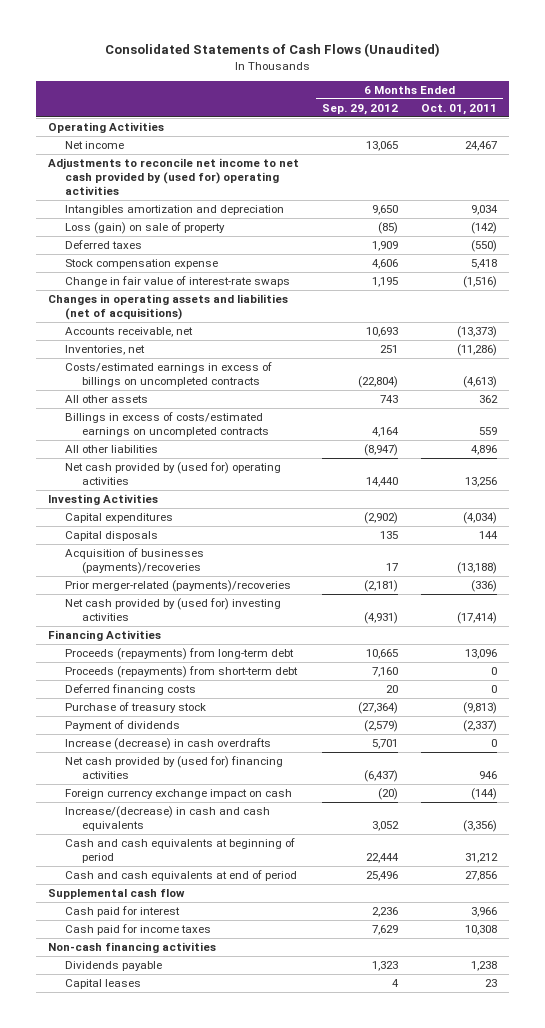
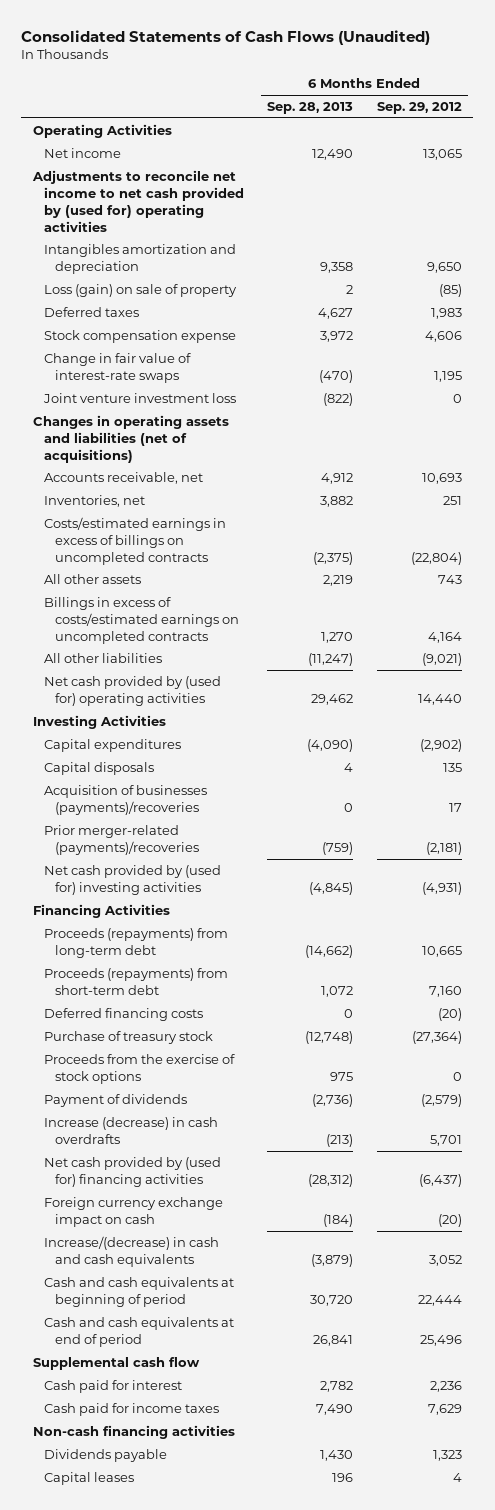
[421,103,498,115] Oct. 01, 2011 -> none
none -> [267,102,354,115] Sep. 28, 2013
[372,240,399,251] 1,909 -> [430,307,462,319] 1,983
none -> [42,392,236,403] Joint venture investment loss
[364,443,399,456] (8,947) -> [421,652,462,666] (9,021)
[386,684,399,693] 20 -> [437,1007,462,1021] (20)
none -> [43,1053,235,1084] Proceeds from the exercise of stock options

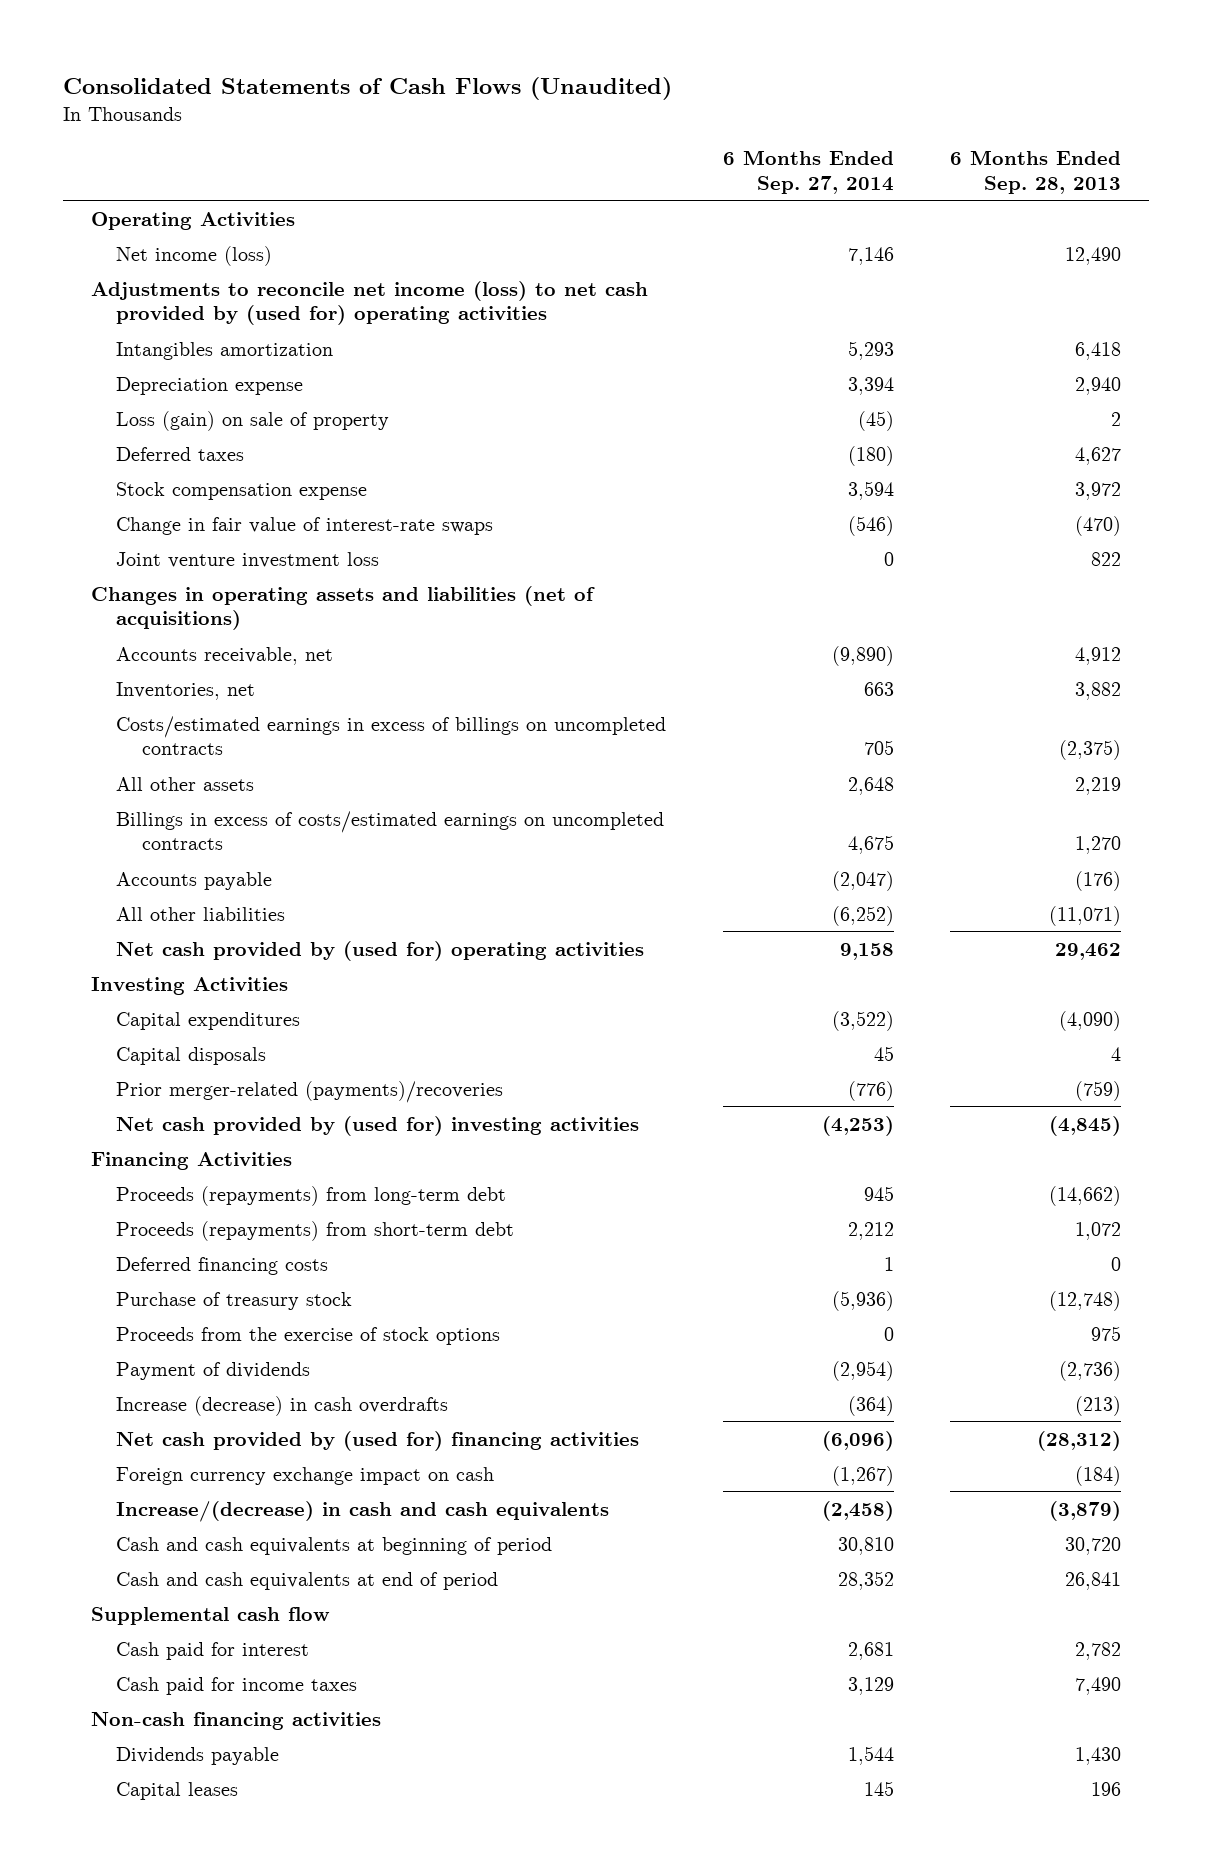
[376,102,462,115] Sep. 29, 2012 -> none
none -> [722,150,894,194] 6 Months Ended Sep. 27, 2014
[43,147,121,158] Net income -> [116,245,273,266] Net income (loss)
[31,169,244,232] Adjustments to reconcile net income to net cash provided by (used for) operating activities -> [90,280,648,325] Adjustments to reconcile net income (loss) to net cash provided by (used for) operating activities
[43,243,236,274] Intangibles amortization and depreciation -> [116,341,334,360] Intangibles amortization
[320,261,354,273] 9,358 -> [1074,341,1121,360] 6,418
none -> [116,376,304,395] Depreciation expense
[323,392,354,406] (822) -> [1090,551,1121,566] 822
none -> [116,871,273,890] Accounts payable
[308,652,354,666] (11,247) -> [1048,905,1121,926] (11,071)
[43,784,207,815] Acquisition of businesses (payments)/recoveries -> none

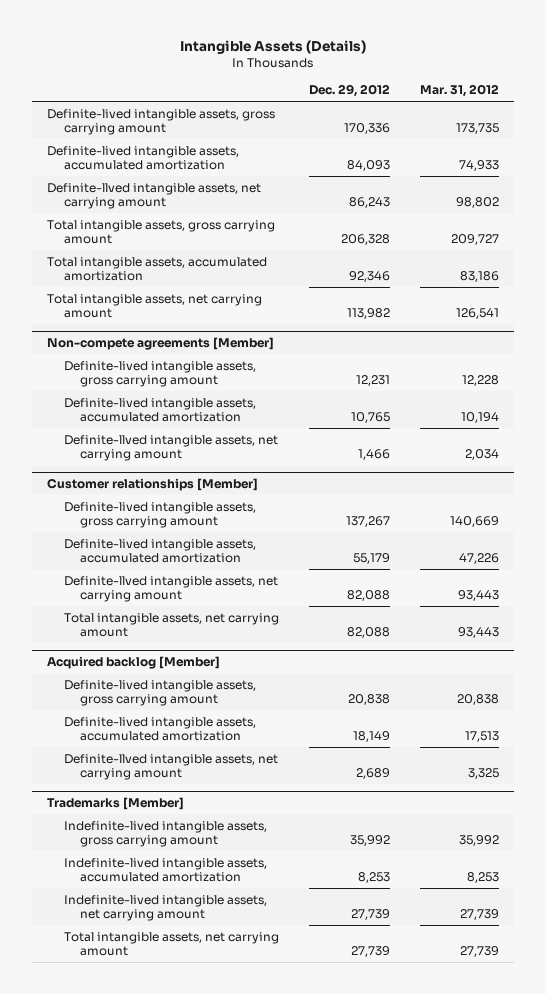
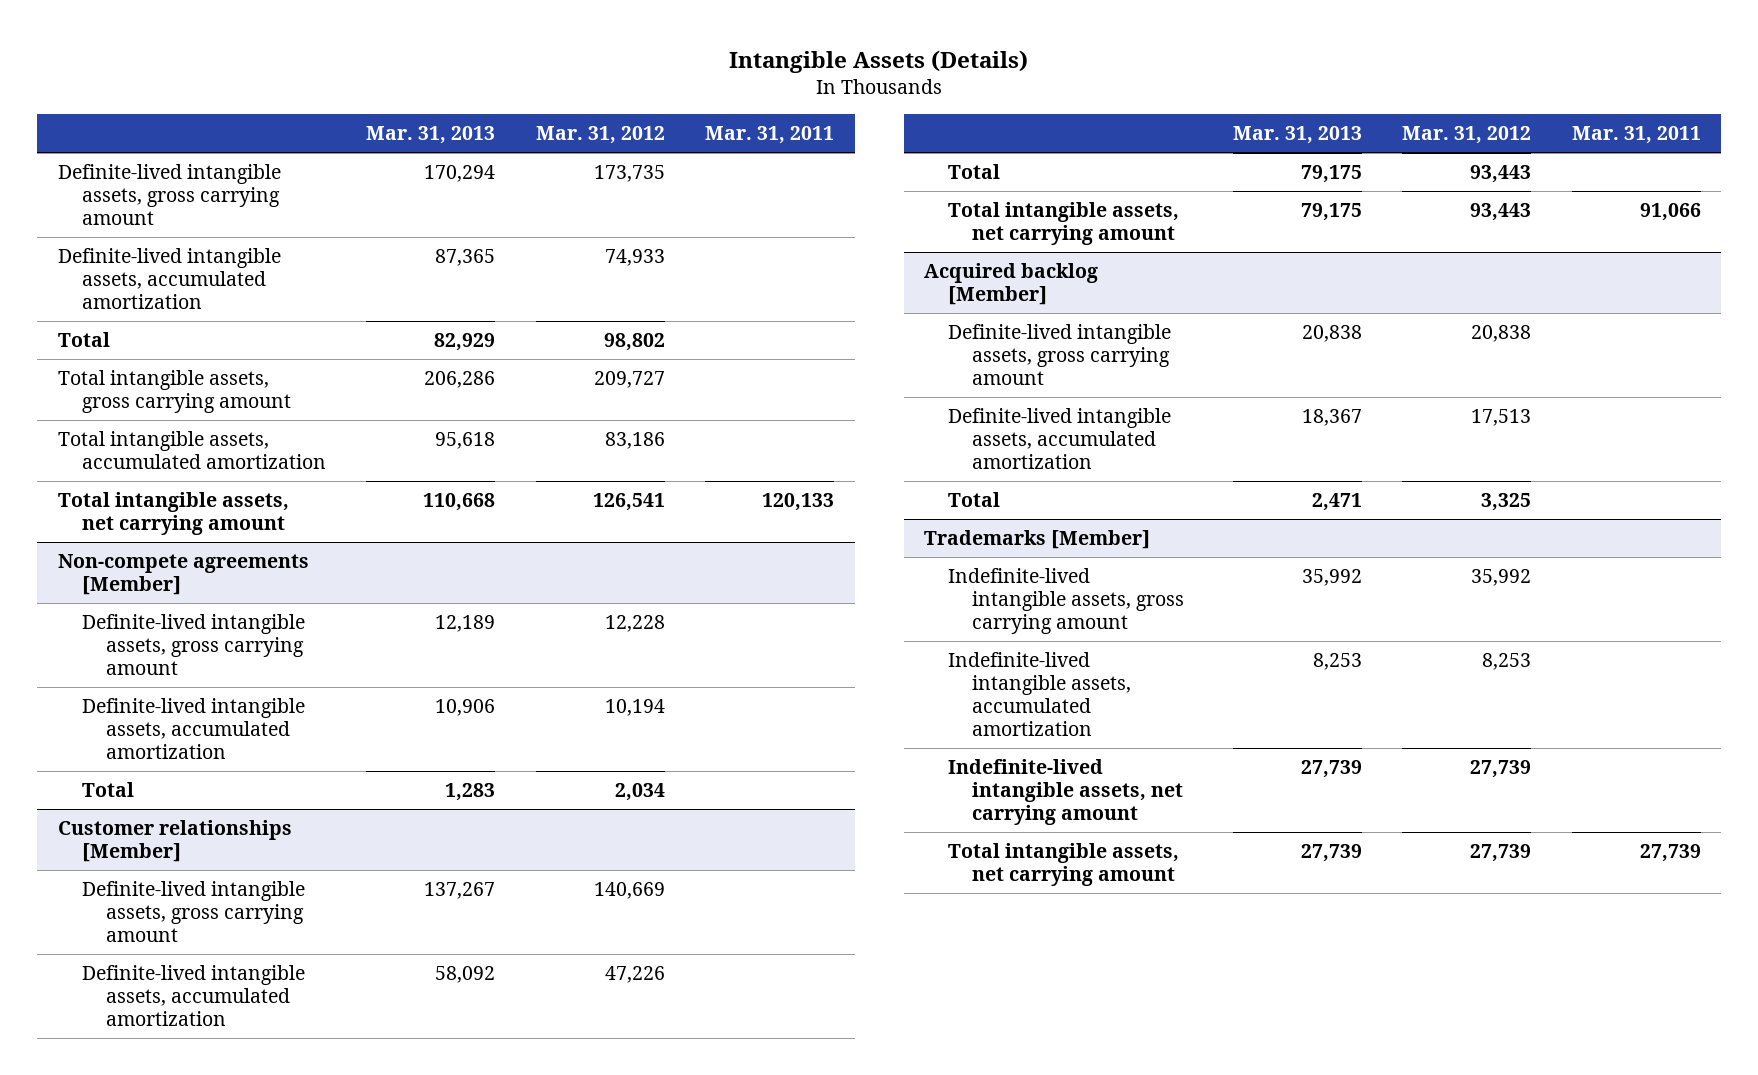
[308,84,390,98] Dec. 29, 2012 -> none
none -> [366,125,496,144] Mar. 31, 2013
none -> [705,125,835,144] Mar. 31, 2011
[47,182,262,210] Definite-llved intangible assets, net carrying amount -> [57,332,110,348] Total
[63,434,278,462] Definite-llved intangible assets, net carrying amount -> [81,782,134,798] Total
[63,575,278,603] Definite-llved intangible assets, net carrying amount -> [948,164,1001,180] Total
[63,753,278,781] Definite-llved intangible assets, net carrying amount -> [948,492,1001,508] Total

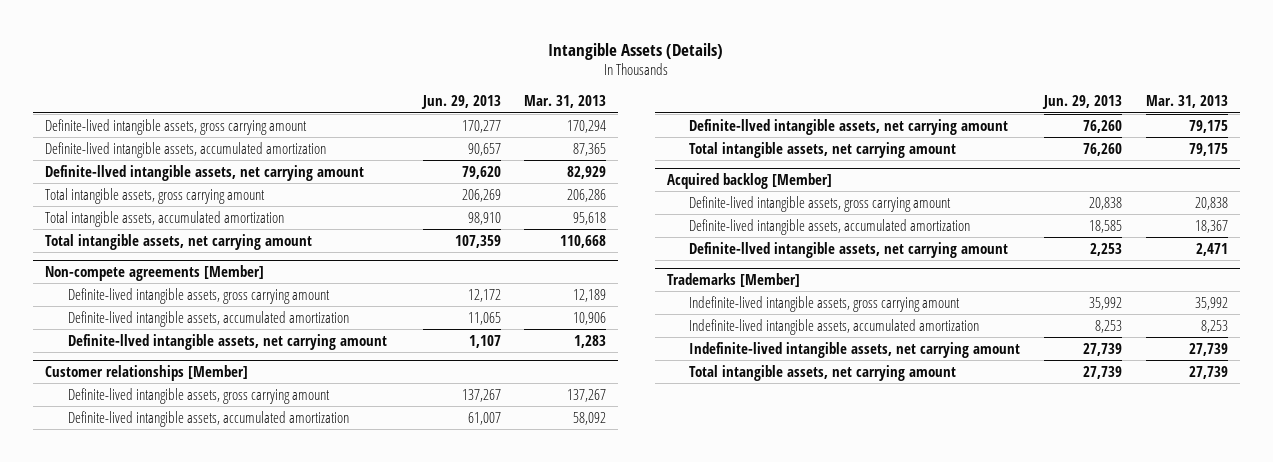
[535,125,665,144] Mar. 31, 2012 -> none
[705,125,835,144] Mar. 31, 2011 -> none
none -> [420,95,501,110] Jun. 29, 2013
[57,332,110,348] Total -> [45,164,365,181] Definite-llved intangible assets, net carrying amount
[81,782,134,798] Total -> [67,333,387,350] Definite-llved intangible assets, net carrying amount
[948,164,1001,180] Total -> [689,118,1009,135] Definite-llved intangible assets, net carrying amount
[948,492,1001,508] Total -> [689,241,1009,258] Definite-llved intangible assets, net carrying amount

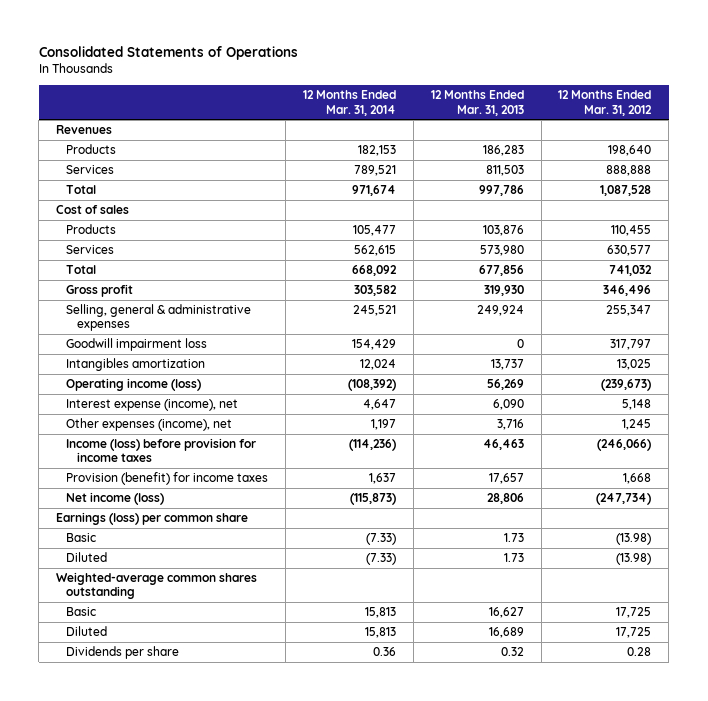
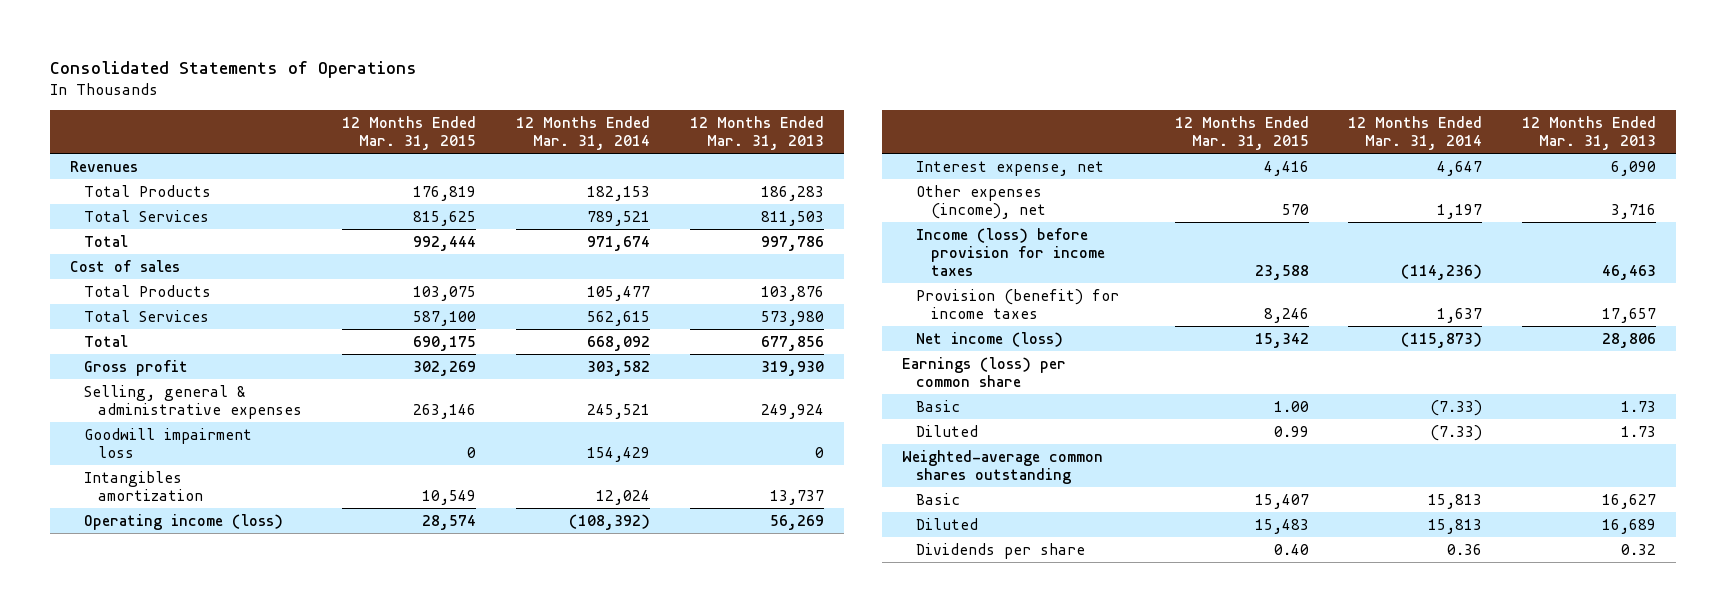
[558,90,653,116] 12 Months Ended Mar. 31, 2012 -> none
none -> [342,115,477,151] 12 Months Ended Mar. 31, 2015
[66,144,117,155] Products -> [84,184,212,197] Total Products
[66,165,115,175] Services -> [84,209,210,222] Total Services
[66,224,117,235] Products -> [84,284,212,297] Total Products
[66,245,115,255] Services -> [84,309,210,322] Total Services
[66,399,239,412] Interest expense (income), net -> [916,160,1105,176] Interest expense, net

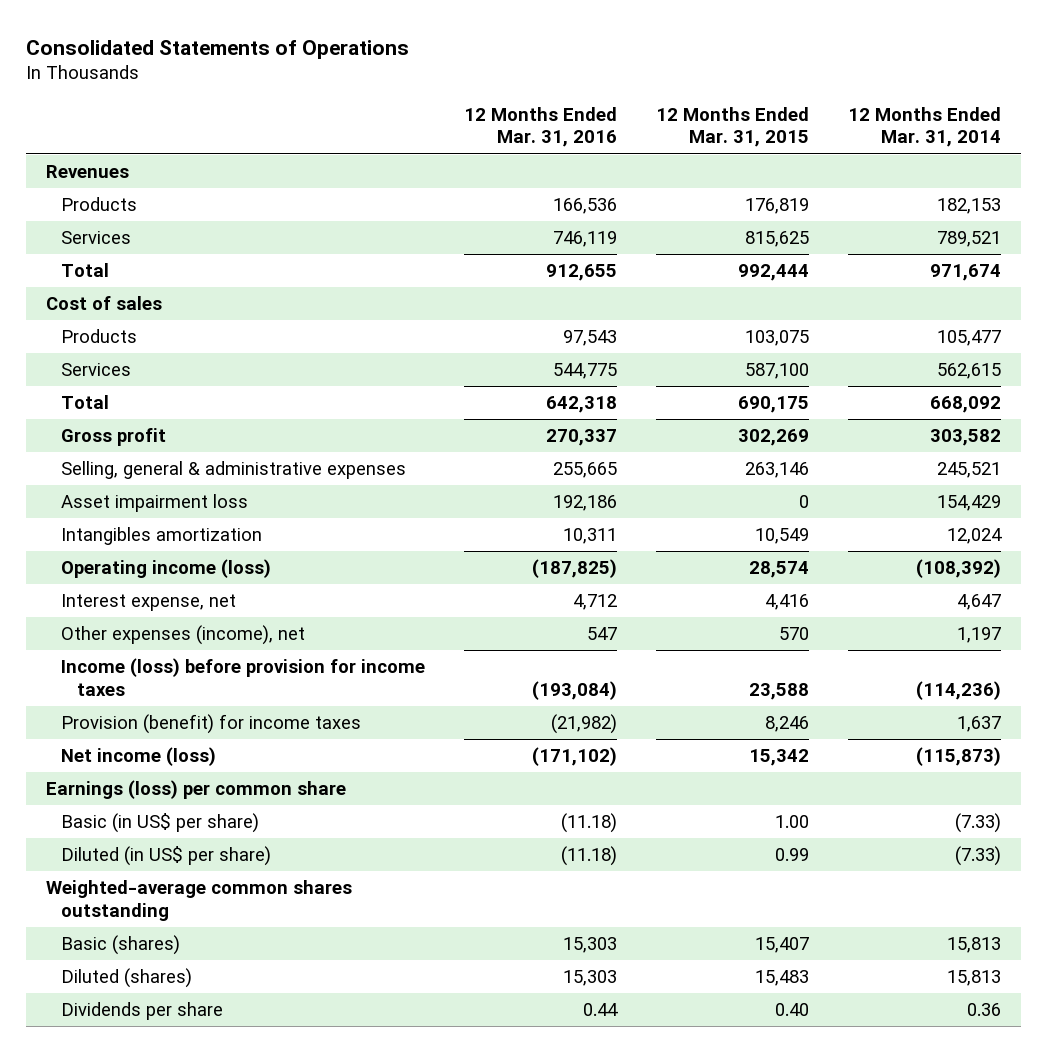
[689,115,824,151] 12 Months Ended Mar. 31, 2013 -> none
none -> [464,107,618,148] 12 Months Ended Mar. 31, 2016
[84,184,212,197] Total Products -> [61,197,138,212] Products
[84,209,210,222] Total Services -> [61,231,132,245] Services
[84,284,212,297] Total Products -> [61,329,138,344] Products
[84,309,210,322] Total Services -> [61,363,132,377] Services
[84,427,253,458] Goodwill impairment loss -> [61,494,249,513] Asset impairment loss
[916,399,961,412] Basic -> [61,813,260,834] Basic (in US$ per share)
[916,424,979,437] Diluted -> [61,846,272,867] Diluted (in US$ per share)
[916,492,961,505] Basic -> [61,935,181,956] Basic (shares)
[916,517,979,530] Diluted -> [61,968,193,989] Diluted (shares)

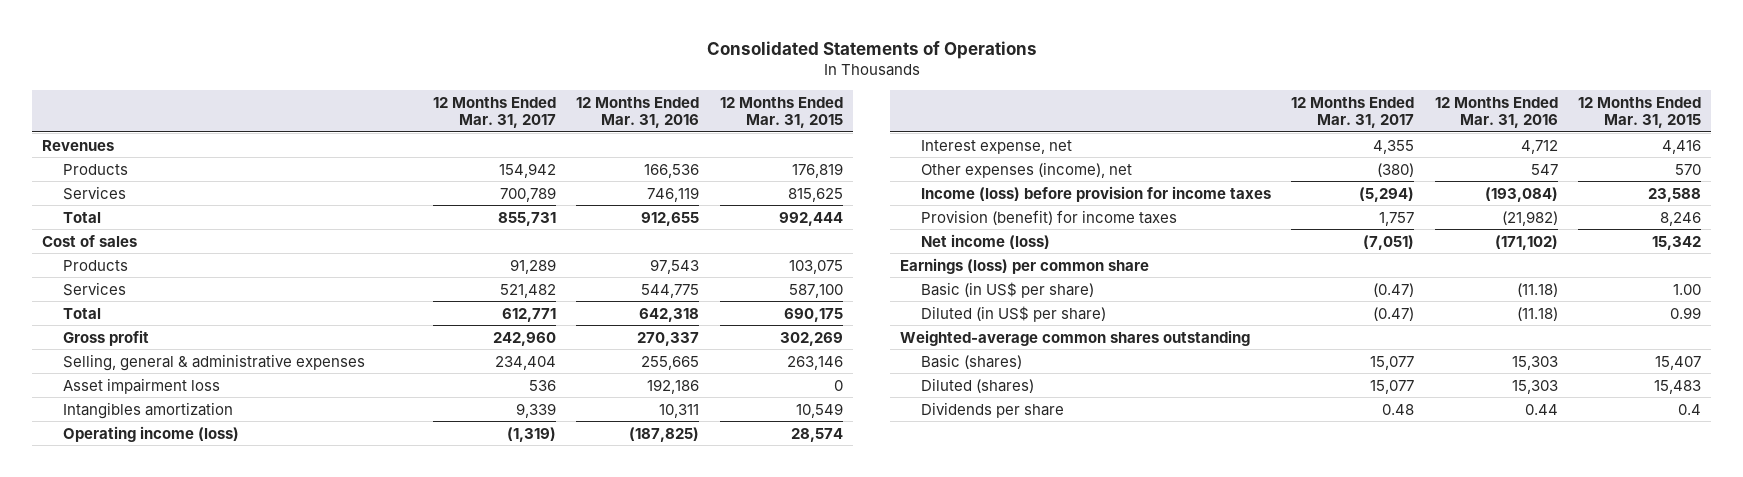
[848,107,1002,148] 12 Months Ended Mar. 31, 2014 -> none
none -> [432,96,556,129] 12 Months Ended Mar. 31, 2017
[775,1003,810,1017] 0.40 -> [1678,403,1702,415] 0.4

